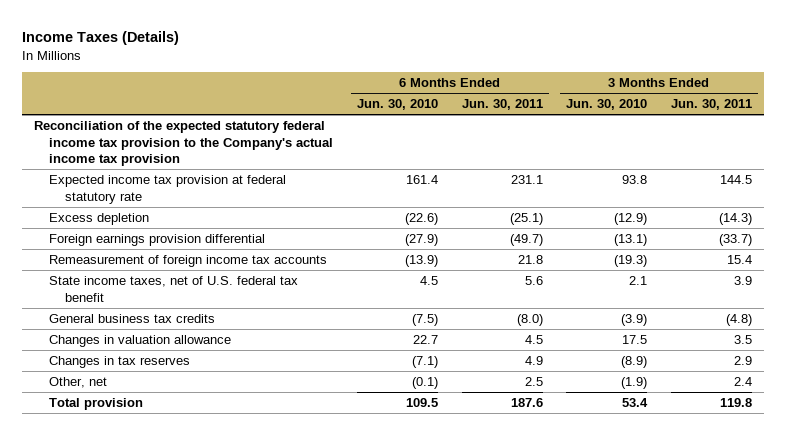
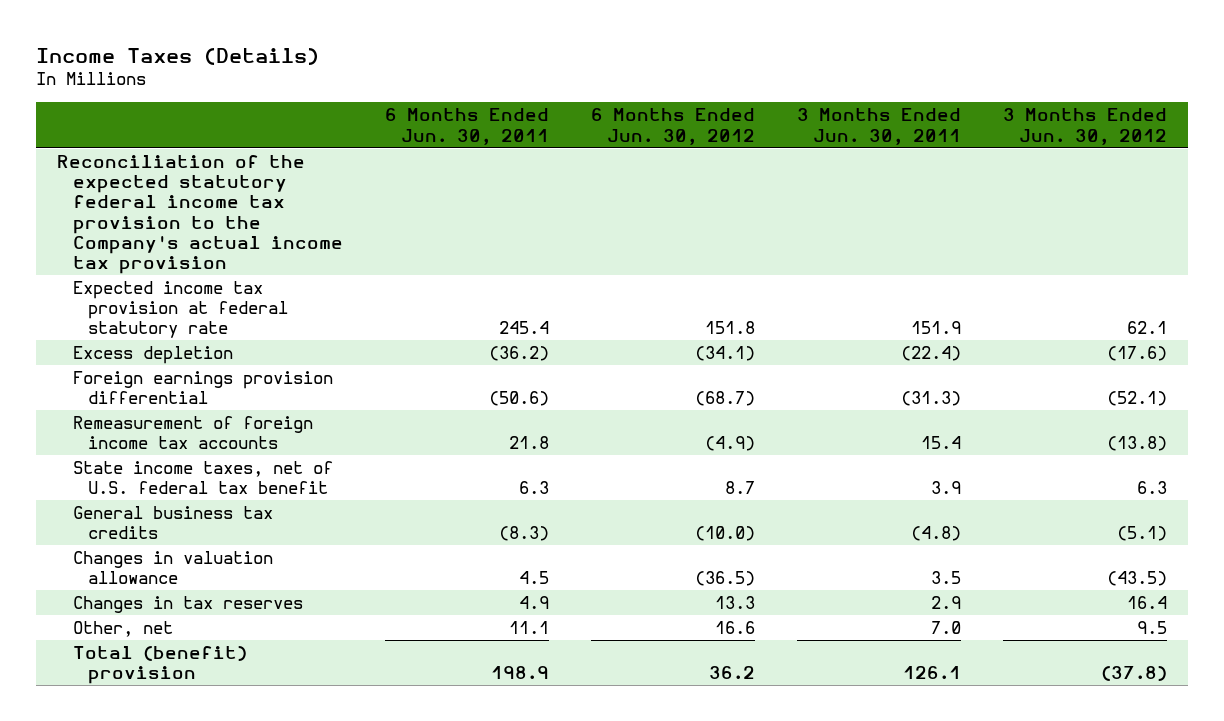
[357,99,439,111] Jun. 30, 2010 -> none
[566,99,648,111] Jun. 30, 2010 -> none
none -> [590,108,755,145] 6 Months Ended Jun. 30, 2012
none -> [1002,108,1167,145] 3 Months Ended Jun. 30, 2012
[510,174,543,184] 231.1 -> [498,321,549,335] 245.4
[719,174,752,184] 144.5 -> [910,321,961,335] 151.9
[509,212,543,225] (25.1) -> [488,345,549,361] (36.2)
[718,212,752,225] (14.3) -> [900,345,961,361] (22.4)
[509,233,543,246] (49.7) -> [488,391,549,407] (50.6)
[718,233,752,246] (33.7) -> [900,391,961,407] (31.3)
[524,275,543,285] 5.6 -> [518,481,549,495] 6.3
[516,313,543,326] (8.0) -> [498,526,549,542] (8.3)
[524,376,543,386] 2.5 -> [508,620,549,634] 11.1
[733,376,752,386] 2.4 -> [930,620,961,634] 7.0
[49,397,144,410] Total provision -> [72,645,247,685] Total (benefit) provision
[510,397,543,407] 187.6 -> [490,666,549,680] 198.9
[719,397,752,407] 119.8 -> [902,666,961,680] 126.1

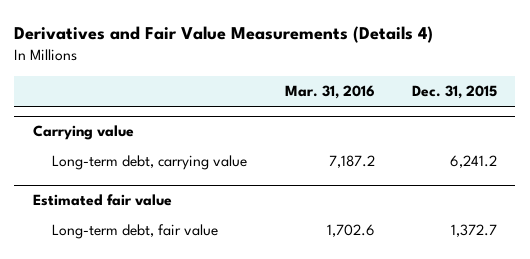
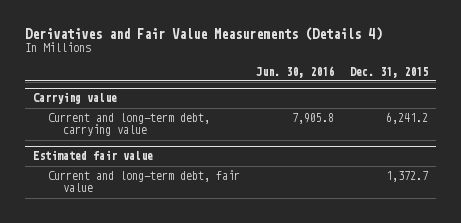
[284,85,375,100] Mar. 31, 2016 -> none
none -> [256,65,335,78] Jun. 30, 2016
[52,155,248,171] Long-term debt, carrying value -> [47,113,210,137] Current and long-term debt, carrying value
[52,224,219,240] Long-term debt, fair value -> [47,170,240,193] Current and long-term debt, fair value

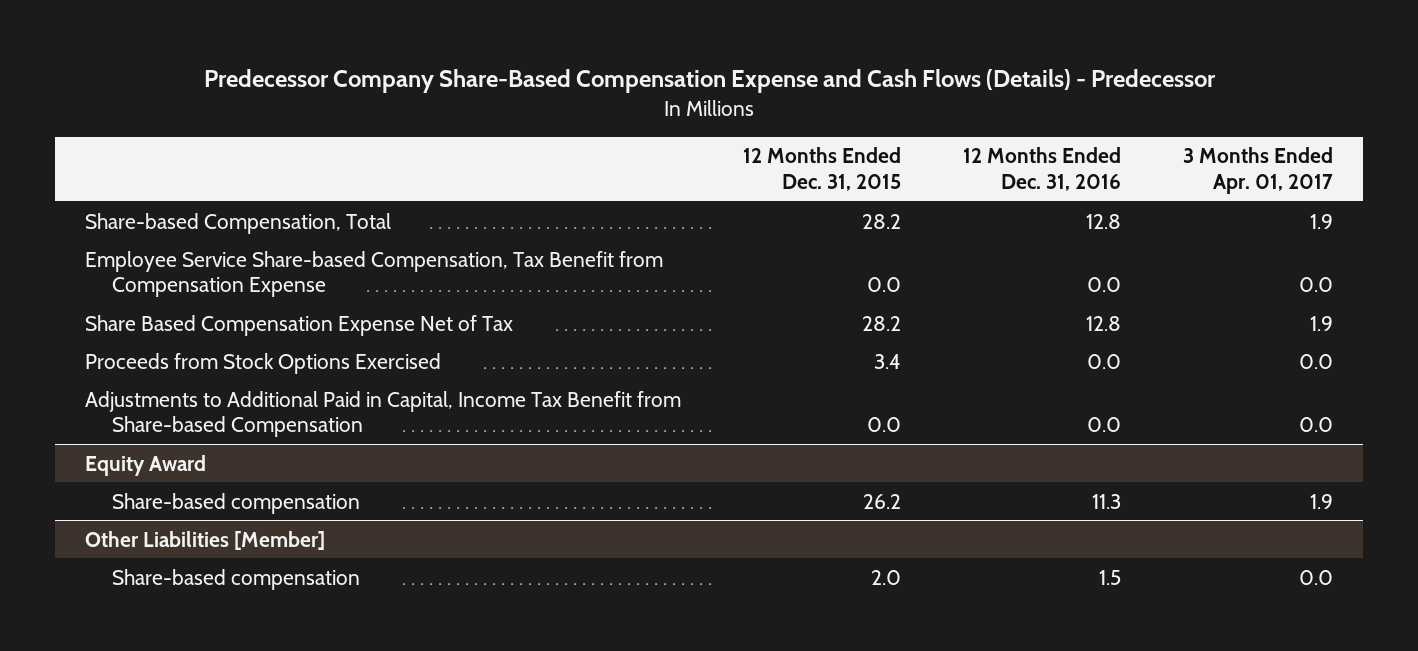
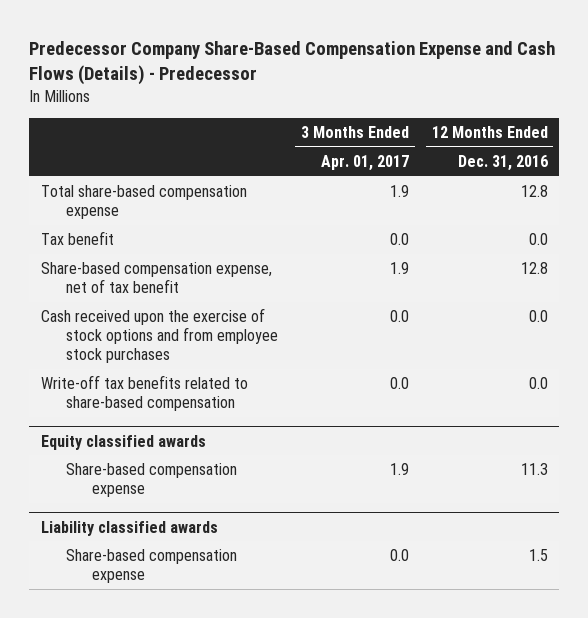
[743,147,902,191] 12 Months Ended Dec. 31, 2015 -> none
[85,212,392,234] Share-based Compensation, Total -> [40,185,247,220] Total share-based compensation expense
[85,250,664,298] Employee Service Share-based Compensation, Tax Benefit from Compensation Expense -> [40,231,114,246] Tax benefit
[85,314,514,336] Share Based Compensation Expense Net of Tax -> [40,262,272,294] Share-based compensation expense, net of tax benefit
[85,352,442,374] Proceeds from Stock Options Exercised -> [40,308,279,364] Cash received upon the exercise of stock options and from employee stock purchases
[85,390,682,438] Adjustments to Additional Paid in Capital, Income Tax Benefit from Share-based Compensation -> [40,375,248,412] Write-off tax benefits related to share-based compensation
[85,454,207,476] Equity Award -> [40,434,206,450] Equity classified awards
[111,492,360,514] Share-based compensation -> [66,463,238,498] Share-based compensation expense
[85,530,326,550] Other Liabilities [Member] -> [40,520,218,536] Liability classified awards
[111,568,360,590] Share-based compensation -> [66,549,238,584] Share-based compensation expense

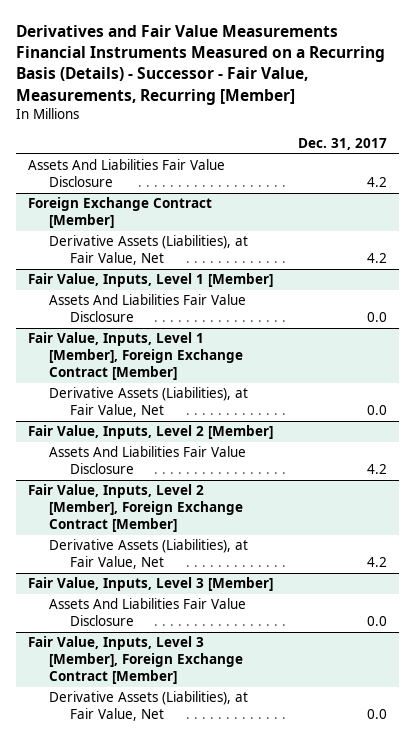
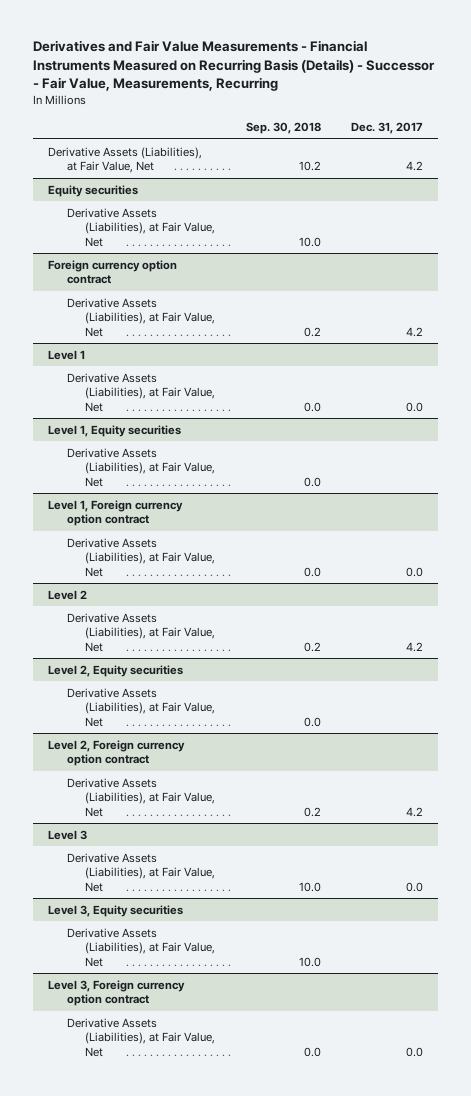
[15,25,385,105] Derivatives and Fair Value Measurements Financial Instruments Measured on a Recurring Basis (Details) - Successor - Fair Value, Measurements, Recurring [Member] -> [33,40,436,91] Derivatives and Fair Value Measurements - Financial Instruments Measured on Recurring Basis (Details) - Successor - Fair Value, Measurements, Recurring
none -> [245,122,321,135] Sep. 30, 2018
[28,159,226,188] Assets And Liabilities Fair Value Disclosure -> none
[28,197,213,229] Foreign Exchange Contract [Member] -> none
[49,294,247,323] Assets And Liabilities Fair Value Disclosure -> none
[28,332,244,381] Fair Value, Inputs, Level 1 [Member], Foreign Exchange Contract [Member] -> none
[28,273,274,288] Fair Value, Inputs, Level 1 [Member] -> [48,184,139,197] Equity securities
none -> [66,207,216,247] Derivative Assets (Liabilities), at Fair Value, Net
none -> [48,259,178,285] Foreign currency option contract
none -> [66,297,216,337] Derivative Assets (Liabilities), at Fair Value, Net
none -> [48,349,86,360] Level 1
[49,446,247,475] Assets And Liabilities Fair Value Disclosure -> none
[28,484,244,533] Fair Value, Inputs, Level 2 [Member], Foreign Exchange Contract [Member] -> none
none -> [48,424,182,437] Level 1, Equity securities
none -> [66,447,216,487] Derivative Assets (Liabilities), at Fair Value, Net
none -> [48,499,184,527] Level 1, Foreign currency option contract
none -> [66,537,216,577] Derivative Assets (Liabilities), at Fair Value, Net
[28,425,274,440] Fair Value, Inputs, Level 2 [Member] -> [48,589,88,600] Level 2
[49,598,247,627] Assets And Liabilities Fair Value Disclosure -> none
[28,636,244,685] Fair Value, Inputs, Level 3 [Member], Foreign Exchange Contract [Member] -> none
none -> [48,664,184,677] Level 2, Equity securities
none -> [66,687,216,727] Derivative Assets (Liabilities), at Fair Value, Net
none -> [48,739,186,767] Level 2, Foreign currency option contract
none -> [66,777,216,817] Derivative Assets (Liabilities), at Fair Value, Net
[28,577,274,592] Fair Value, Inputs, Level 3 [Member] -> [48,829,88,840] Level 3
none -> [48,904,184,917] Level 3, Equity securities
none -> [66,927,216,967] Derivative Assets (Liabilities), at Fair Value, Net
none -> [48,979,186,1007] Level 3, Foreign currency option contract
none -> [66,1017,216,1057] Derivative Assets (Liabilities), at Fair Value, Net

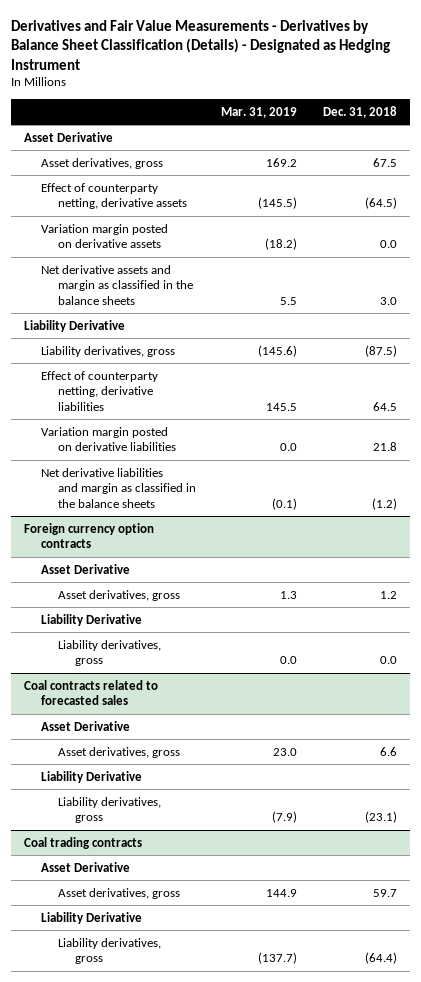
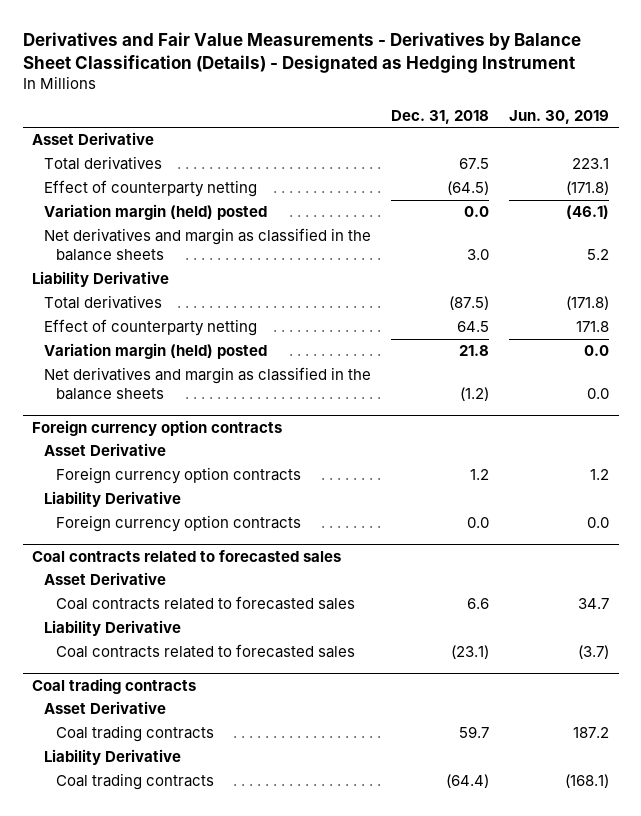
[221,106,298,118] Mar. 31, 2019 -> none
none -> [508,109,609,124] Jun. 30, 2019
[41,157,164,169] Asset derivatives, gross -> [44,156,163,171] Total derivatives
[41,182,187,210] Effect of counterparty netting, derivative assets -> [44,180,258,198] Effect of counterparty netting
[41,223,169,249] Variation margin posted on derivative assets -> [44,204,268,221] Variation margin (held) posted
[41,264,193,305] Net derivative assets and margin as classified in the balance sheets -> [44,228,372,262] Net derivatives and margin as classified in the balance sheets
[41,345,176,357] Liability derivatives, gross -> [44,295,163,310] Total derivatives
[41,370,159,411] Effect of counterparty netting, derivative liabilities -> [44,319,258,337] Effect of counterparty netting
[41,426,176,452] Variation margin posted on derivative liabilities -> [44,343,268,360] Variation margin (held) posted
[41,467,196,508] Net derivative liabilities and margin as classified in the balance sheets -> [44,367,372,401] Net derivatives and margin as classified in the balance sheets
[57,589,180,601] Asset derivatives, gross -> none
none -> [55,467,301,485] Foreign currency option contracts
[57,639,161,667] Liability derivatives, gross -> none
none -> [55,515,301,533] Foreign currency option contracts
[57,746,180,758] Asset derivatives, gross -> none
none -> [55,596,355,611] Coal contracts related to forecasted sales
[57,796,161,824] Liability derivatives, gross -> [55,644,355,659] Coal contracts related to forecasted sales
[57,887,180,899] Asset derivatives, gross -> [55,725,214,743] Coal trading contracts
[57,937,161,965] Liability derivatives, gross -> [55,773,214,791] Coal trading contracts

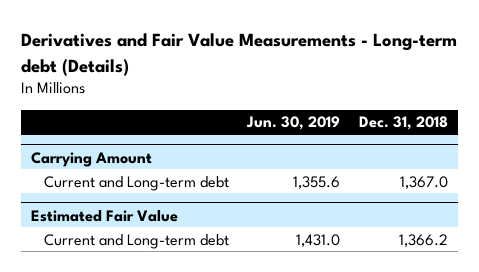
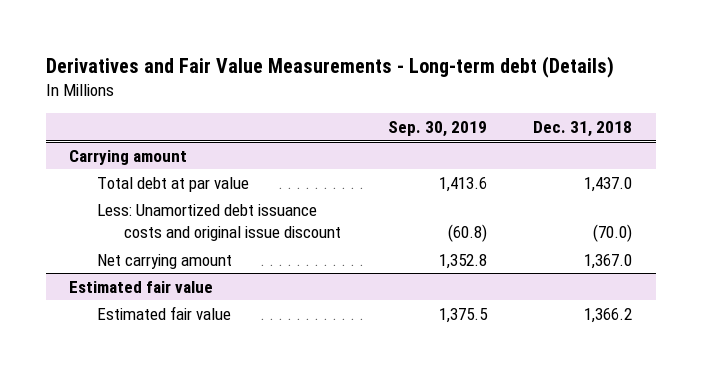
[246,116,341,131] Jun. 30, 2019 -> none
none -> [387,121,487,138] Sep. 30, 2019
[30,151,152,167] Carrying Amount -> [69,149,188,165] Carrying amount
none -> [96,176,249,192] Total debt at par value
none -> [96,203,341,242] Less: Unamortized debt issuance costs and original issue discount
[43,175,229,191] Current and Long-term debt -> [96,253,232,269] Net carrying amount
[30,209,178,222] Estimated Fair Value -> [69,280,214,293] Estimated fair value
[43,233,229,249] Current and Long-term debt -> [96,305,231,320] Estimated fair value

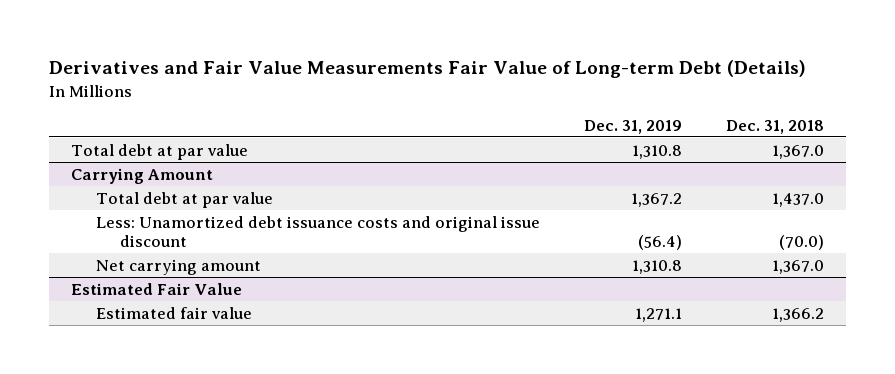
[45,55,614,78] Derivatives and Fair Value Measurements - Long-term debt (Details) -> [48,60,806,79] Derivatives and Fair Value Measurements Fair Value of Long-term Debt (Details)
[387,121,487,138] Sep. 30, 2019 -> none
none -> [583,119,682,134] Dec. 31, 2019
none -> [70,143,248,160] Total debt at par value
[69,149,188,165] Carrying amount -> [70,167,213,184] Carrying Amount
[69,280,214,293] Estimated fair value -> [70,282,242,295] Estimated Fair Value

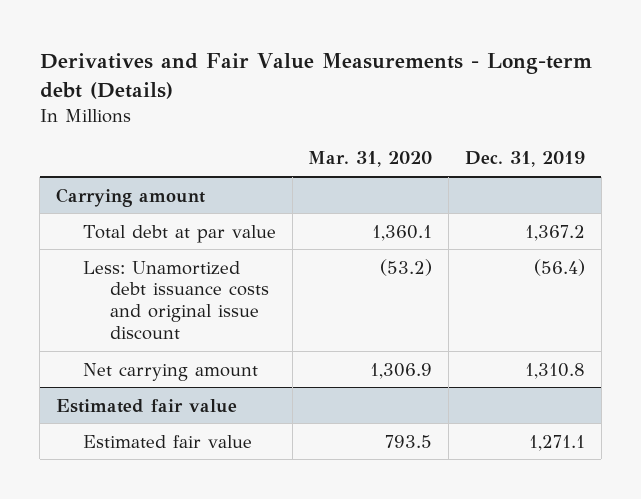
[48,60,806,79] Derivatives and Fair Value Measurements Fair Value of Long-term Debt (Details) -> [39,53,592,99] Derivatives and Fair Value Measurements - Long-term debt (Details)
[725,119,824,134] Dec. 31, 2018 -> none
none -> [308,151,433,168] Mar. 31, 2020
[70,143,248,160] Total debt at par value -> none
[70,167,213,184] Carrying Amount -> [55,187,205,207] Carrying amount
[70,282,242,295] Estimated Fair Value -> [55,398,237,413] Estimated fair value

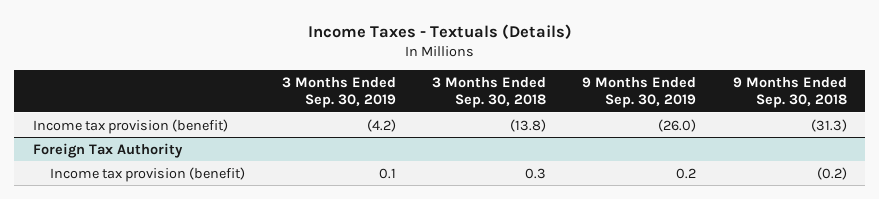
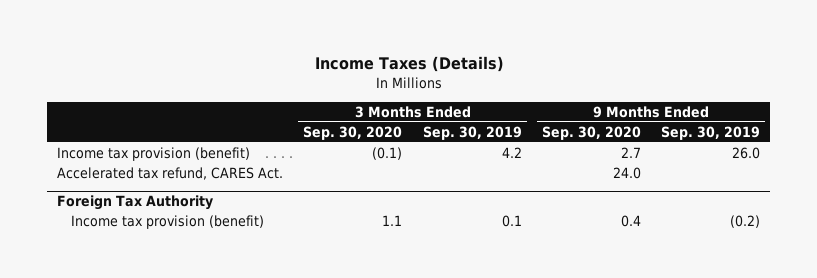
[307,23,572,39] Income Taxes - Textuals (Details) -> [314,56,504,73] Income Taxes (Details)
[431,77,546,109] 3 Months Ended Sep. 30, 2018 -> none
[732,77,847,109] 9 Months Ended Sep. 30, 2018 -> none
none -> [303,125,403,140] Sep. 30, 2020
none -> [541,125,641,140] Sep. 30, 2020
[366,118,396,132] (4.2) -> [501,146,522,158] 4.2
[658,118,697,132] (26.0) -> [731,146,760,159] 26.0
none -> [57,166,284,180] Accelerated tax refund, CARES Act.
[676,167,697,179] 0.2 -> [729,214,760,228] (0.2)

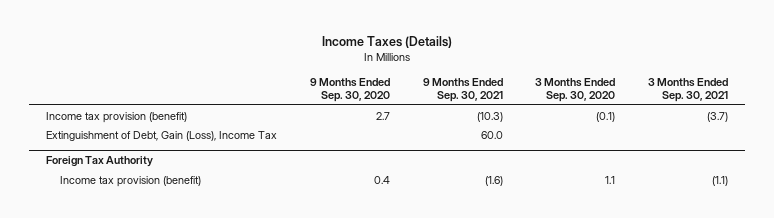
[422,125,522,140] Sep. 30, 2019 -> none
[660,125,760,140] Sep. 30, 2019 -> none
none -> [422,77,503,103] 9 Months Ended Sep. 30, 2021
none -> [648,77,729,103] 3 Months Ended Sep. 30, 2021
[57,166,284,180] Accelerated tax refund, CARES Act. -> none
none -> [45,130,277,141] Extinguishment of Debt, Gain (Loss), Income Tax

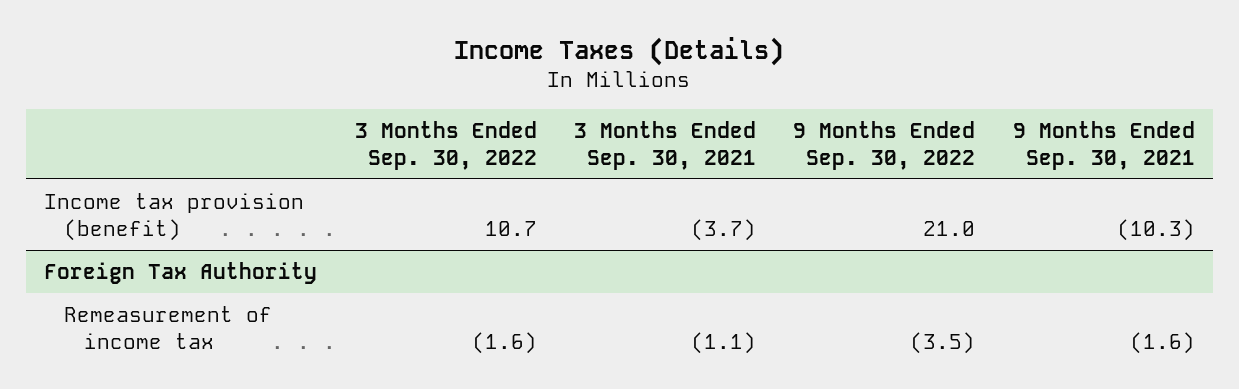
[309,77,390,103] 9 Months Ended Sep. 30, 2020 -> none
[535,77,616,103] 3 Months Ended Sep. 30, 2020 -> none
none -> [354,120,537,170] 3 Months Ended Sep. 30, 2022
none -> [793,120,976,170] 9 Months Ended Sep. 30, 2022
[45,130,277,141] Extinguishment of Debt, Gain (Loss), Income Tax -> none
[59,175,201,187] Income tax provision (benefit) -> [64,305,273,350] Remeasurement of income tax

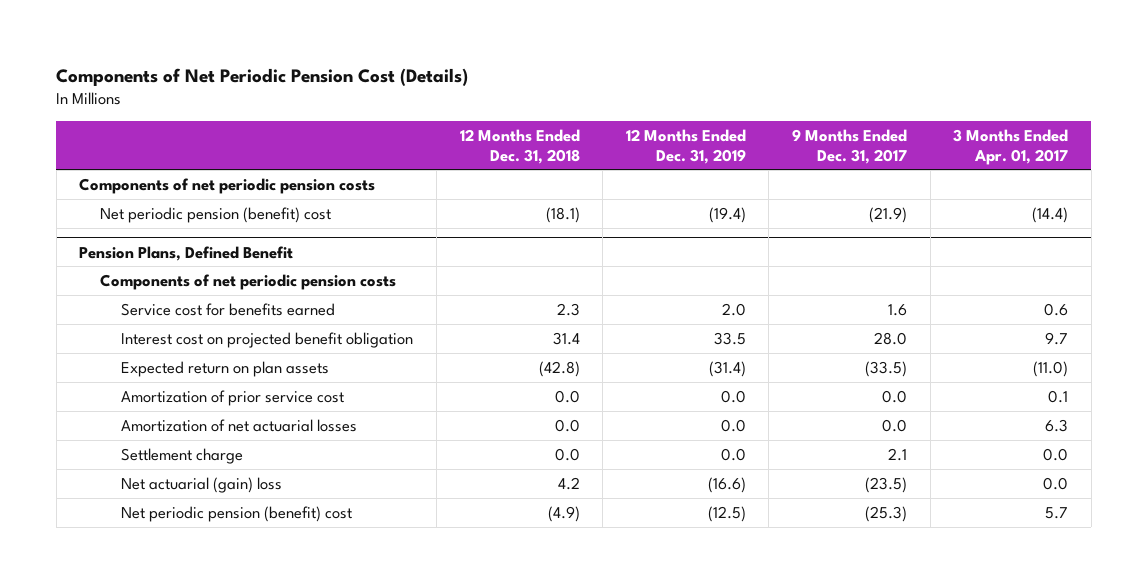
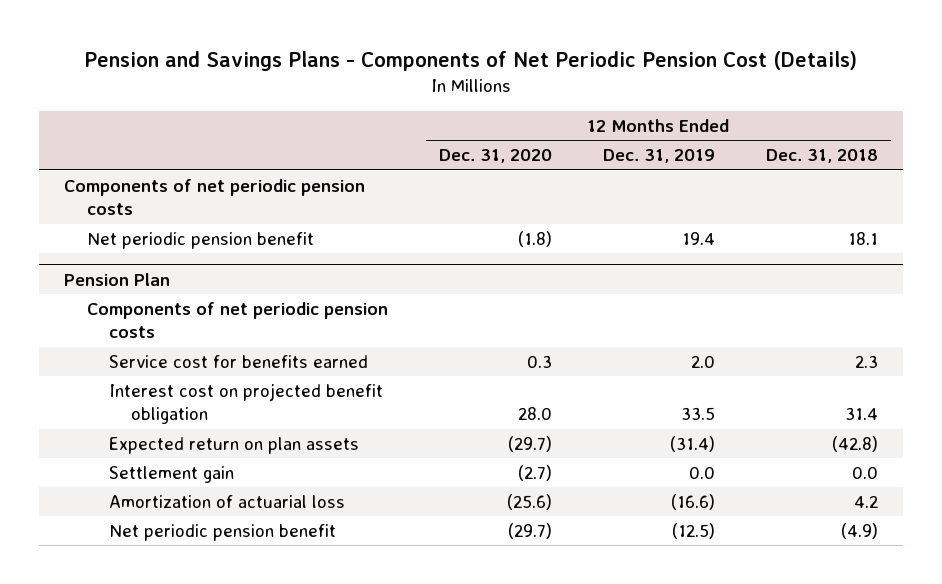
[56,67,469,86] Components of Net Periodic Pension Cost (Details) -> [83,51,857,72] Pension and Savings Plans - Components of Net Periodic Pension Cost (Details)
[792,128,908,164] 9 Months Ended Dec. 31, 2017 -> none
[953,128,1069,165] 3 Months Ended Apr. 01, 2017 -> none
none -> [438,149,552,164] Dec. 31, 2020
[100,206,332,223] Net periodic pension (benefit) cost -> [86,231,314,249] Net periodic pension benefit
[545,206,580,223] (18.1) -> [847,231,878,245] 18.1
[708,206,746,223] (19.4) -> [681,231,715,245] 19.4
[79,245,294,261] Pension Plans, Defined Benefit -> [64,272,171,286] Pension Plan
[121,389,345,406] Amortization of prior service cost -> none
[121,447,244,464] Settlement charge -> none
[121,476,283,493] Net actuarial (gain) loss -> none
none -> [108,465,234,483] Settlement gain
[121,418,358,432] Amortization of net actuarial losses -> [108,494,345,508] Amortization of actuarial loss
[554,418,580,432] 0.0 -> [853,494,878,508] 4.2
[720,418,746,432] 0.0 -> [670,493,715,510] (16.6)
[121,505,353,522] Net periodic pension (benefit) cost -> [108,523,336,541] Net periodic pension benefit

